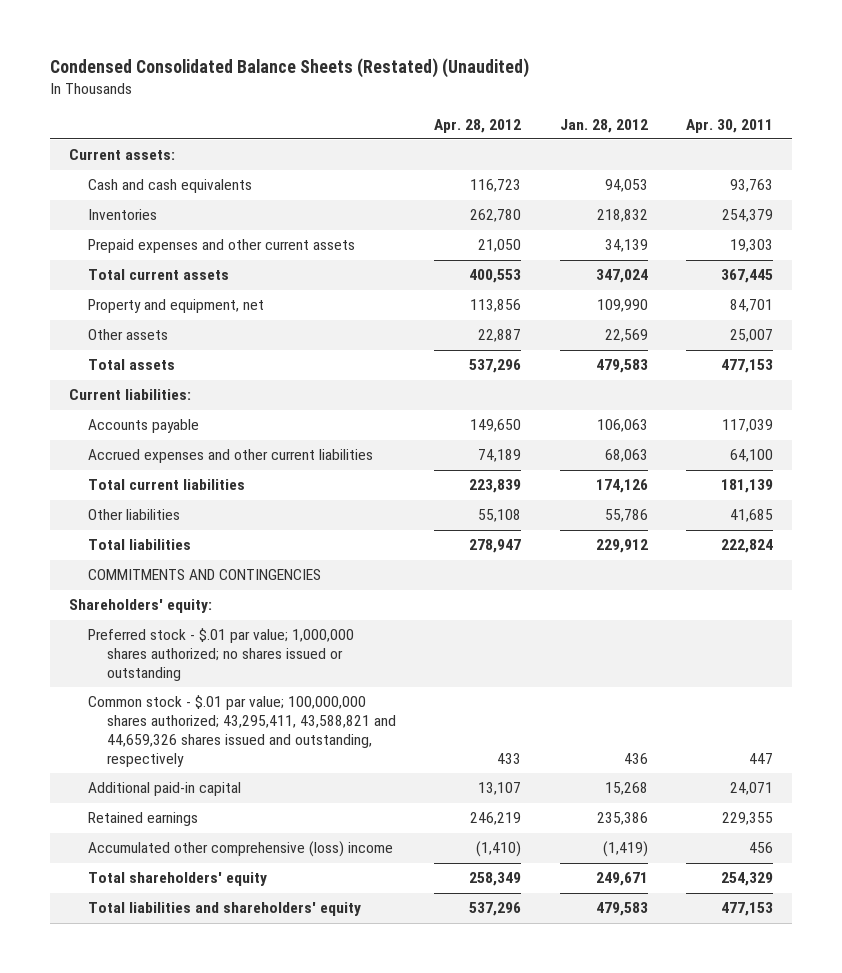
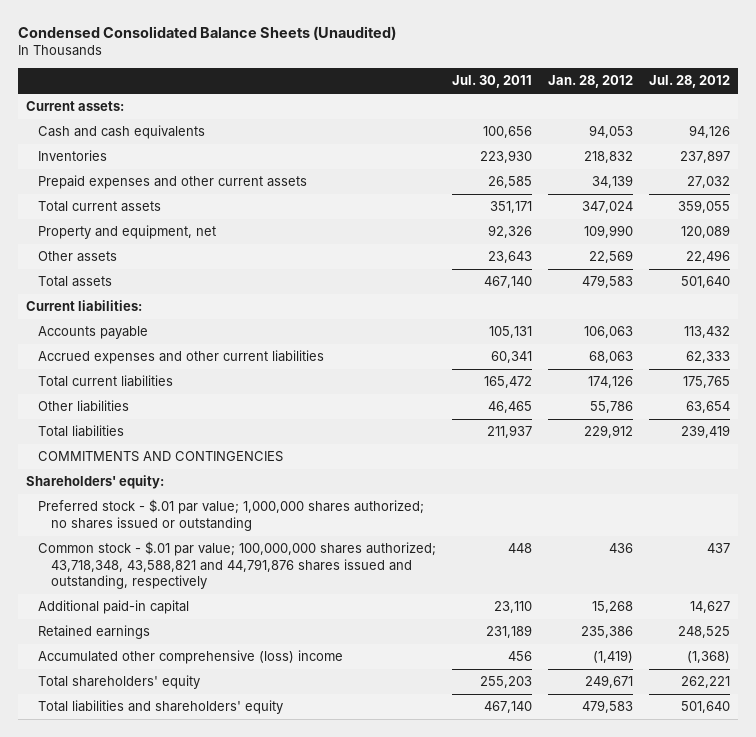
[49,58,529,79] Condensed Consolidated Balance Sheets (Restated) (Unaudited) -> [17,25,396,40] Condensed Consolidated Balance Sheets (Unaudited)
[434,118,522,133] Apr. 28, 2012 -> none
[686,118,774,133] Apr. 30, 2011 -> none
none -> [452,75,533,89] Jul. 30, 2011
none -> [648,75,730,89] Jul. 28, 2012
[87,695,397,767] Common stock - $.01 par value; 100,000,000 shares authorized; 43,295,411, 43,588,821 and 44,659,326 shares issued and outstanding, respectively -> [38,541,437,590] Common stock - $.01 par value; 100,000,000 shares authorized; 43,718,348, 43,588,821 and 44,791,876 shares issued and outstanding, respectively

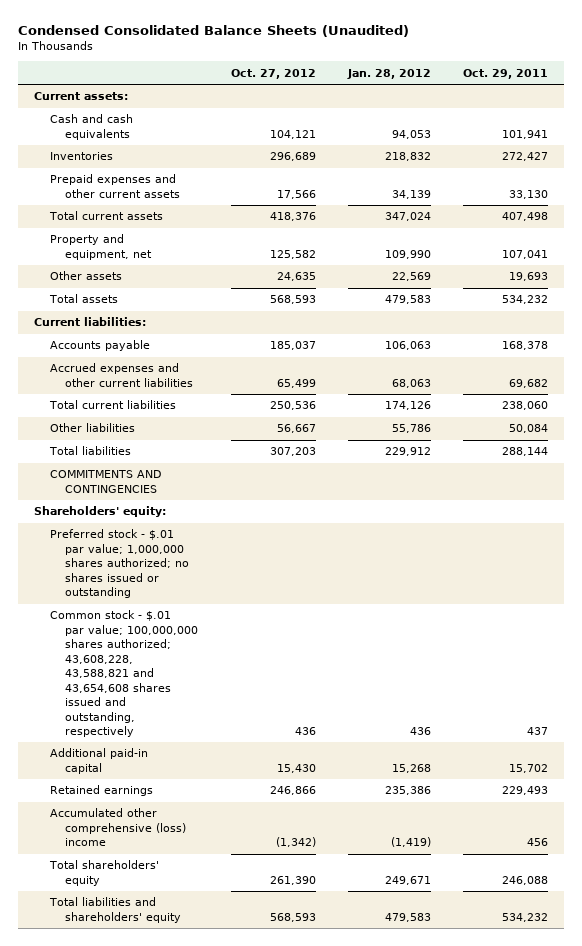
[452,75,533,89] Jul. 30, 2011 -> none
[648,75,730,89] Jul. 28, 2012 -> none
none -> [230,68,316,79] Oct. 27, 2012
none -> [463,68,549,79] Oct. 29, 2011
[38,541,437,590] Common stock - $.01 par value; 100,000,000 shares authorized; 43,718,348, 43,588,821 and 44,791,876 shares issued and outstanding, respectively -> [49,610,199,737] Common stock - $.01 par value; 100,000,000 shares authorized; 43,608,228, 43,588,821 and 43,654,608 shares issued and outstanding, respectively

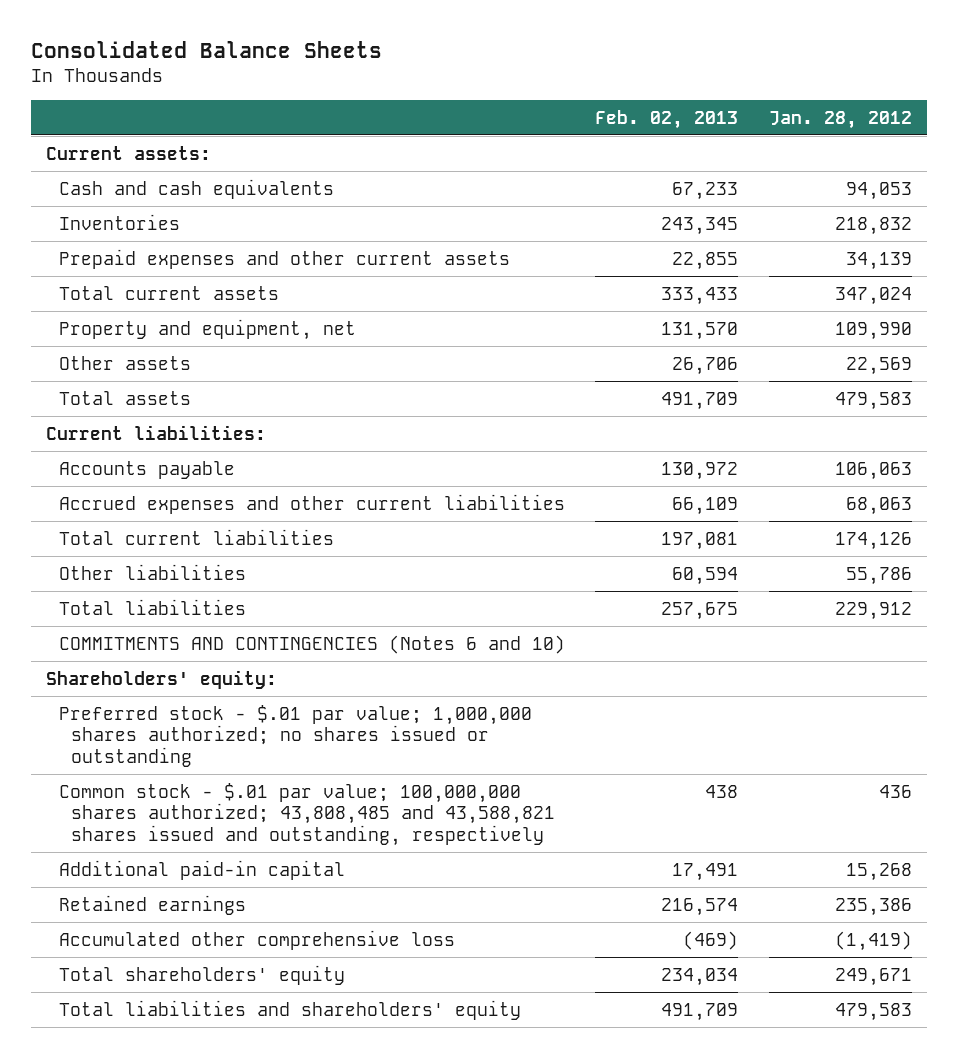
[17,25,409,38] Condensed Consolidated Balance Sheets (Unaudited) -> [30,41,382,59] Consolidated Balance Sheets
[230,68,316,79] Oct. 27, 2012 -> none
[463,68,549,79] Oct. 29, 2011 -> none
none -> [595,109,739,129] Feb. 02, 2013
[49,470,161,493] COMMITMENTS AND CONTINGENCIES -> [58,634,565,654] COMMITMENTS AND CONTINGENCIES (Notes 6 and 10)
[49,610,199,737] Common stock - $.01 par value; 100,000,000 shares authorized; 43,608,228, 43,588,821 and 43,654,608 shares issued and outstanding, respectively -> [58,782,556,846] Common stock - $.01 par value; 100,000,000 shares authorized; 43,808,485 and 43,588,821 shares issued and outstanding, respectively
[49,808,187,847] Accumulated other comprehensive (loss) income -> [58,929,455,950] Accumulated other comprehensive loss

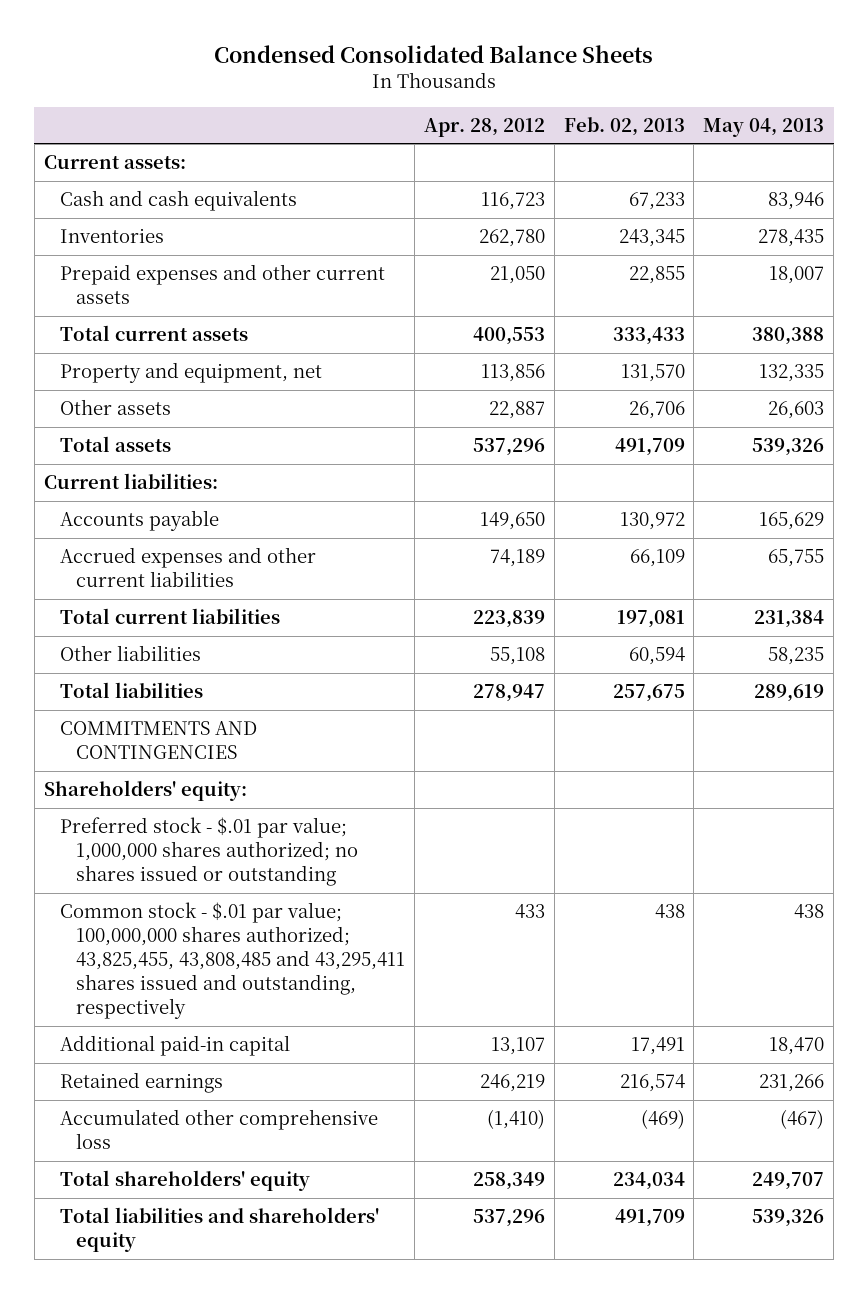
[30,41,382,59] Consolidated Balance Sheets -> [213,45,653,64] Condensed Consolidated Balance Sheets
[768,110,912,129] Jan. 28, 2012 -> none
none -> [423,117,545,137] Apr. 28, 2012
none -> [703,117,825,137] May 04, 2013
[58,634,565,654] COMMITMENTS AND CONTINGENCIES (Notes 6 and 10) -> [59,721,257,760] COMMITMENTS AND CONTINGENCIES
[58,782,556,846] Common stock - $.01 par value; 100,000,000 shares authorized; 43,808,485 and 43,588,821 shares issued and outstanding, respectively -> [59,902,405,1020] Common stock - $.01 par value; 100,000,000 shares authorized; 43,825,455, 43,808,485 and 43,295,411 shares issued and outstanding, respectively

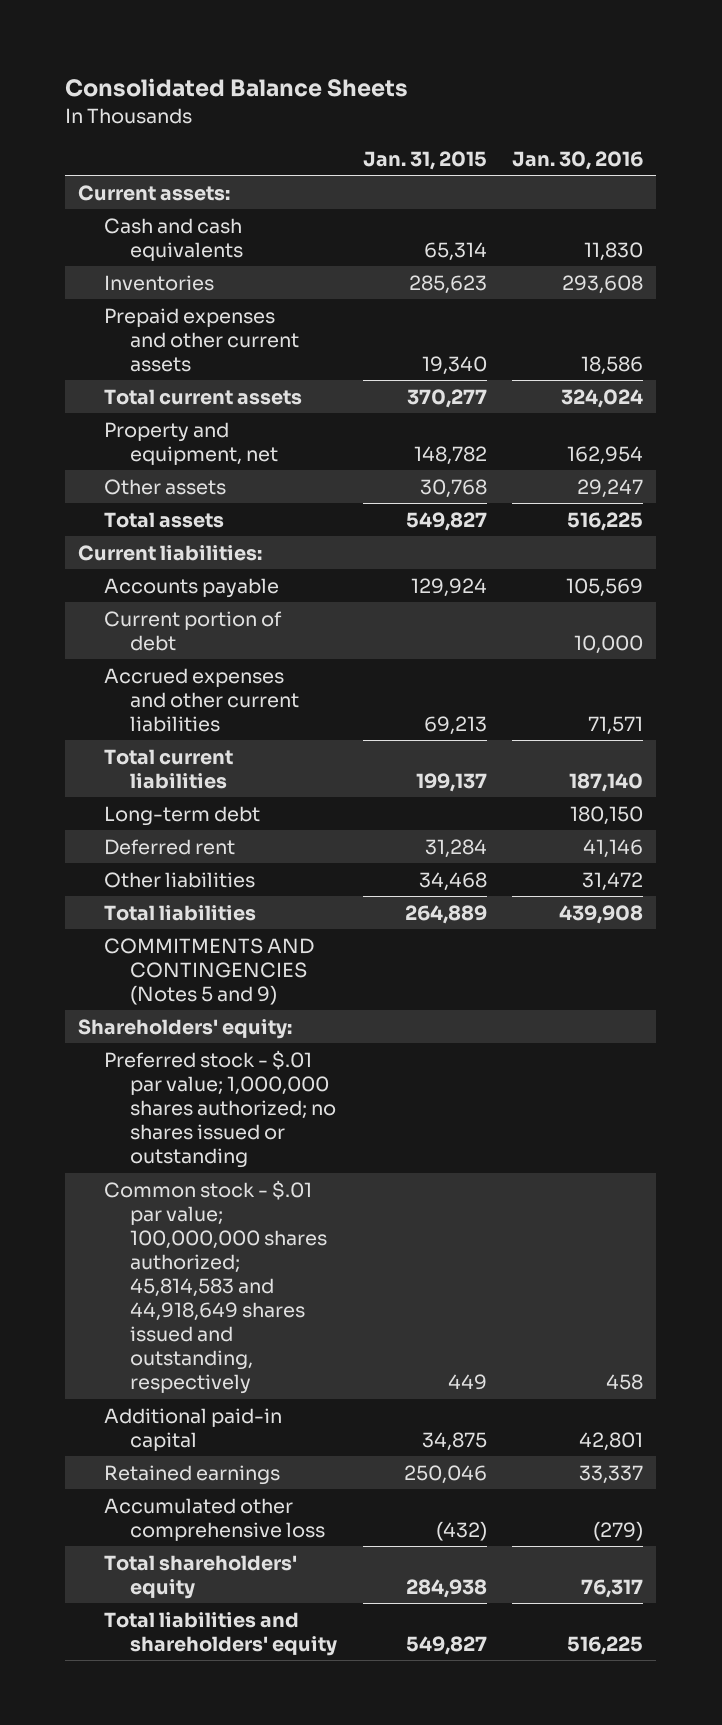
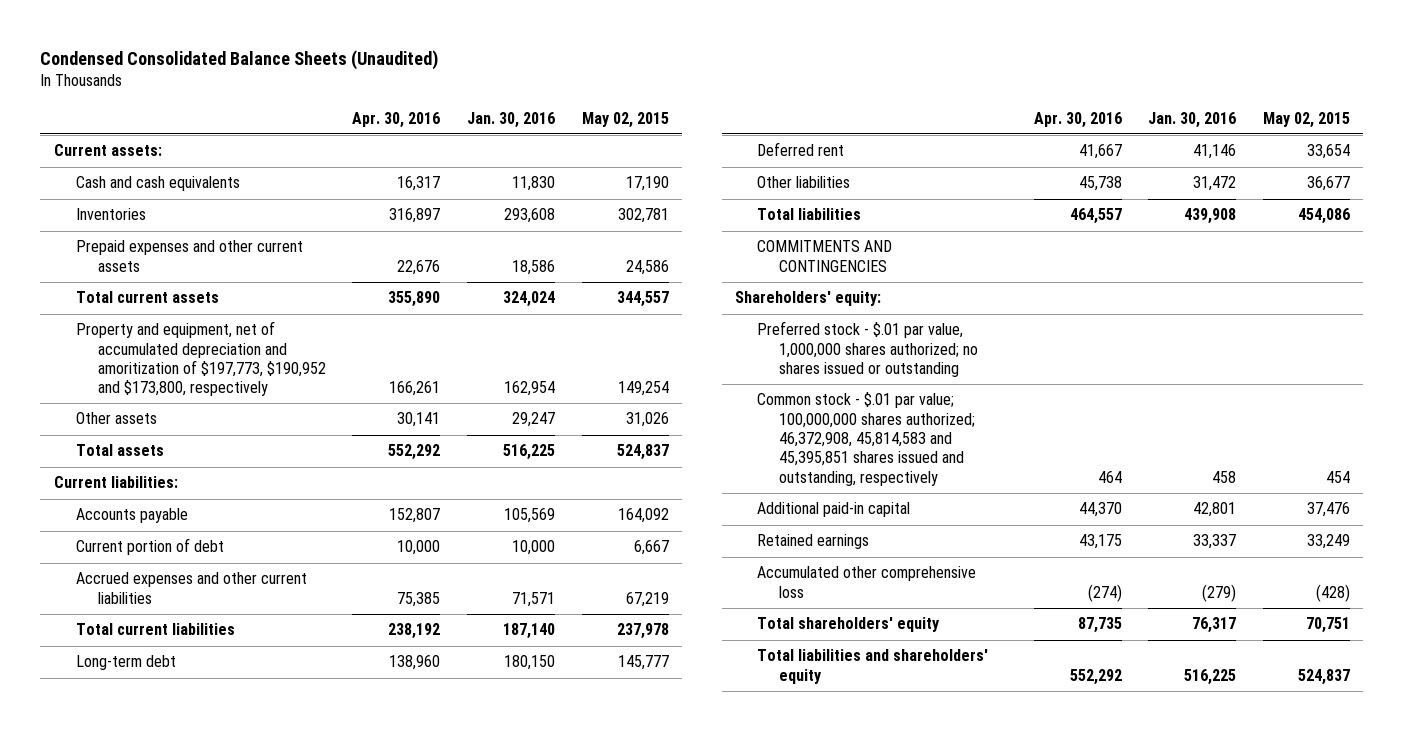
[65,78,409,98] Consolidated Balance Sheets -> [40,49,439,70] Condensed Consolidated Balance Sheets (Unaudited)
[362,151,487,171] Jan. 31, 2015 -> none
none -> [352,111,441,128] Apr. 30, 2016
none -> [581,111,669,128] May 02, 2015
[104,421,278,465] Property and equipment, net -> [75,321,326,397] Property and equipment, net of accumulated depreciation and amoritization of $197,773, $190,952 and $173,800, respectively
[104,937,315,1005] COMMITMENTS AND CONTINGENCIES (Notes 5 and 9) -> [756,240,892,272] COMMITMENTS AND CONTINGENCIES
[104,1049,336,1169] Preferred stock - $.01 par value; 1,000,000 shares authorized; no shares issued or outstanding -> [756,321,978,377] Preferred stock - $.01 par value, 1,000,000 shares authorized; no shares issued or outstanding
[104,1179,327,1395] Common stock - $.01 par value; 100,000,000 shares authorized; 45,814,583 and 44,918,649 shares issued and outstanding, respectively -> [756,392,975,486] Common stock - $.01 par value; 100,000,000 shares authorized; 46,372,908, 45,814,583 and 45,395,851 shares issued and outstanding, respectively

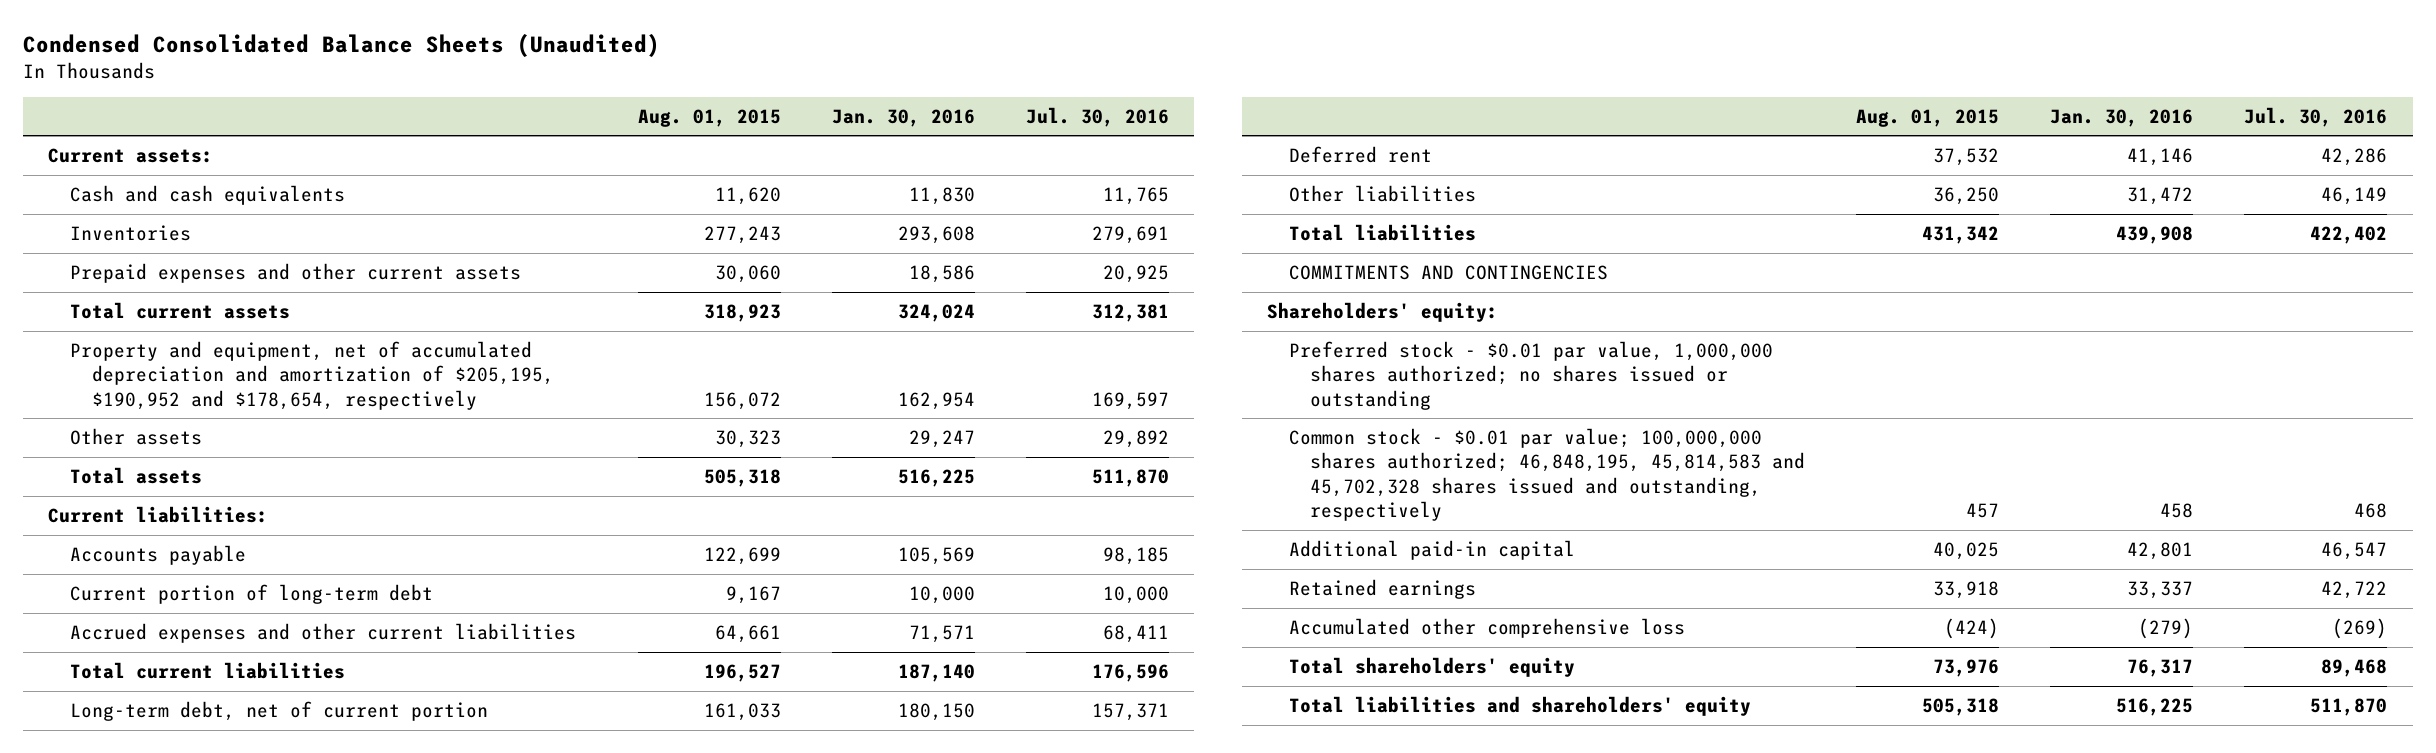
[352,111,441,128] Apr. 30, 2016 -> none
[581,111,669,128] May 02, 2015 -> none
none -> [637,108,781,127] Aug. 01, 2015
none -> [1025,106,1169,127] Jul. 30, 2016
[75,321,326,397] Property and equipment, net of accumulated depreciation and amoritization of $197,773, $190,952 and $173,800, respectively -> [70,340,554,410] Property and equipment, net of accumulated depreciation and amortization of $205,195, $190,952 and $178,654, respectively
[75,538,224,556] Current portion of debt -> [70,583,434,604] Current portion of long-term debt
[75,655,176,671] Long-term debt -> [70,700,489,721] Long-term debt, net of current portion
[756,321,978,377] Preferred stock - $.01 par value, 1,000,000 shares authorized; no shares issued or outstanding -> [1288,340,1773,410] Preferred stock - $0.01 par value, 1,000,000 shares authorized; no shares issued or outstanding
[756,392,975,486] Common stock - $.01 par value; 100,000,000 shares authorized; 46,372,908, 45,814,583 and 45,395,851 shares issued and outstanding, respectively -> [1288,427,1806,521] Common stock - $0.01 par value; 100,000,000 shares authorized; 46,848,195, 45,814,583 and 45,702,328 shares issued and outstanding, respectively

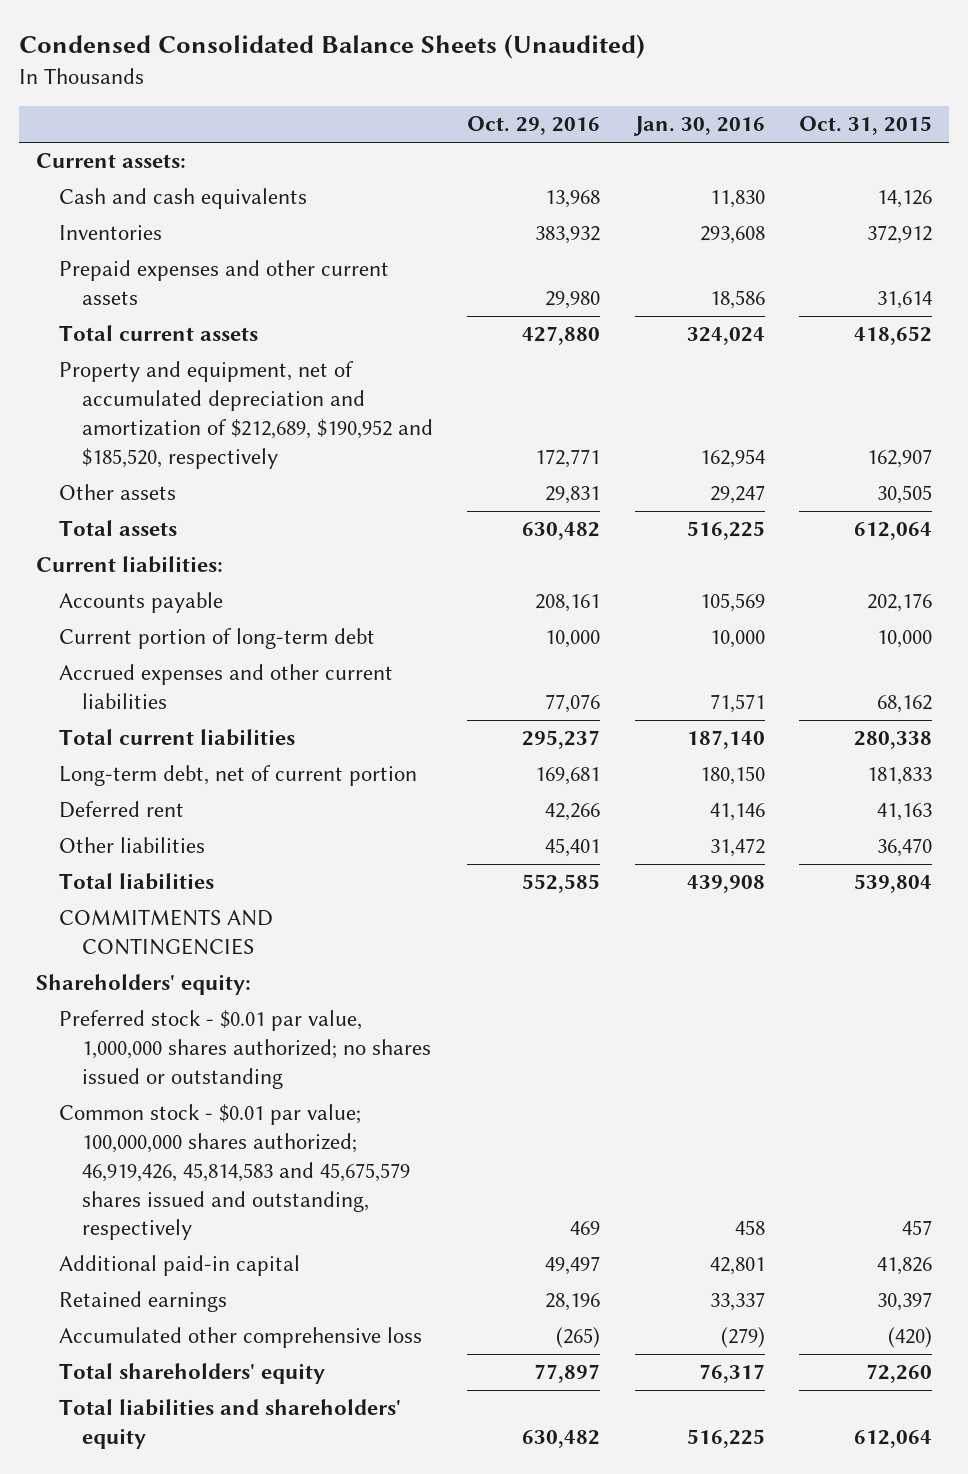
[637,108,781,127] Aug. 01, 2015 -> none
[1025,106,1169,127] Jul. 30, 2016 -> none
none -> [467,116,601,136] Oct. 29, 2016
none -> [799,116,933,136] Oct. 31, 2015
[70,340,554,410] Property and equipment, net of accumulated depreciation and amortization of $205,195, $190,952 and $178,654, respectively -> [58,361,433,469] Property and equipment, net of accumulated depreciation and amortization of $212,689, $190,952 and $185,520, respectively
[1288,427,1806,521] Common stock - $0.01 par value; 100,000,000 shares authorized; 46,848,195, 45,814,583 and 45,702,328 shares issued and outstanding, respectively -> [58,1104,410,1241] Common stock - $0.01 par value; 100,000,000 shares authorized; 46,919,426, 45,814,583 and 45,675,579 shares issued and outstanding, respectively

